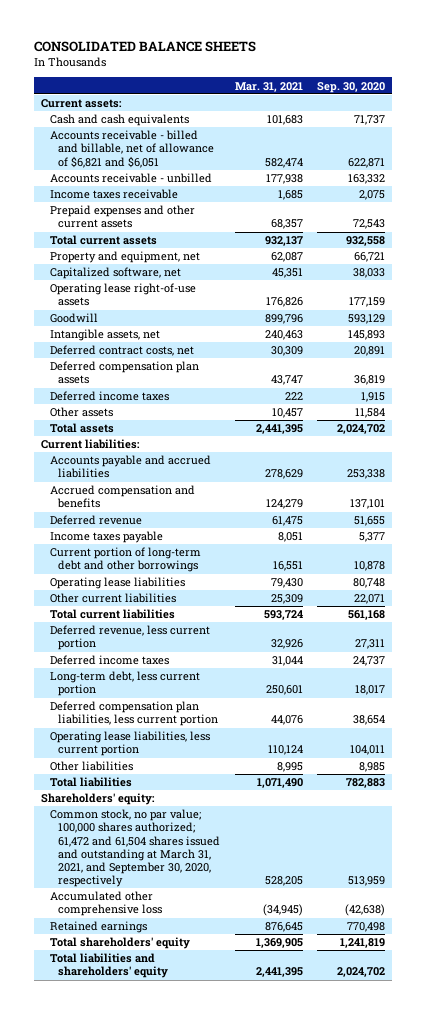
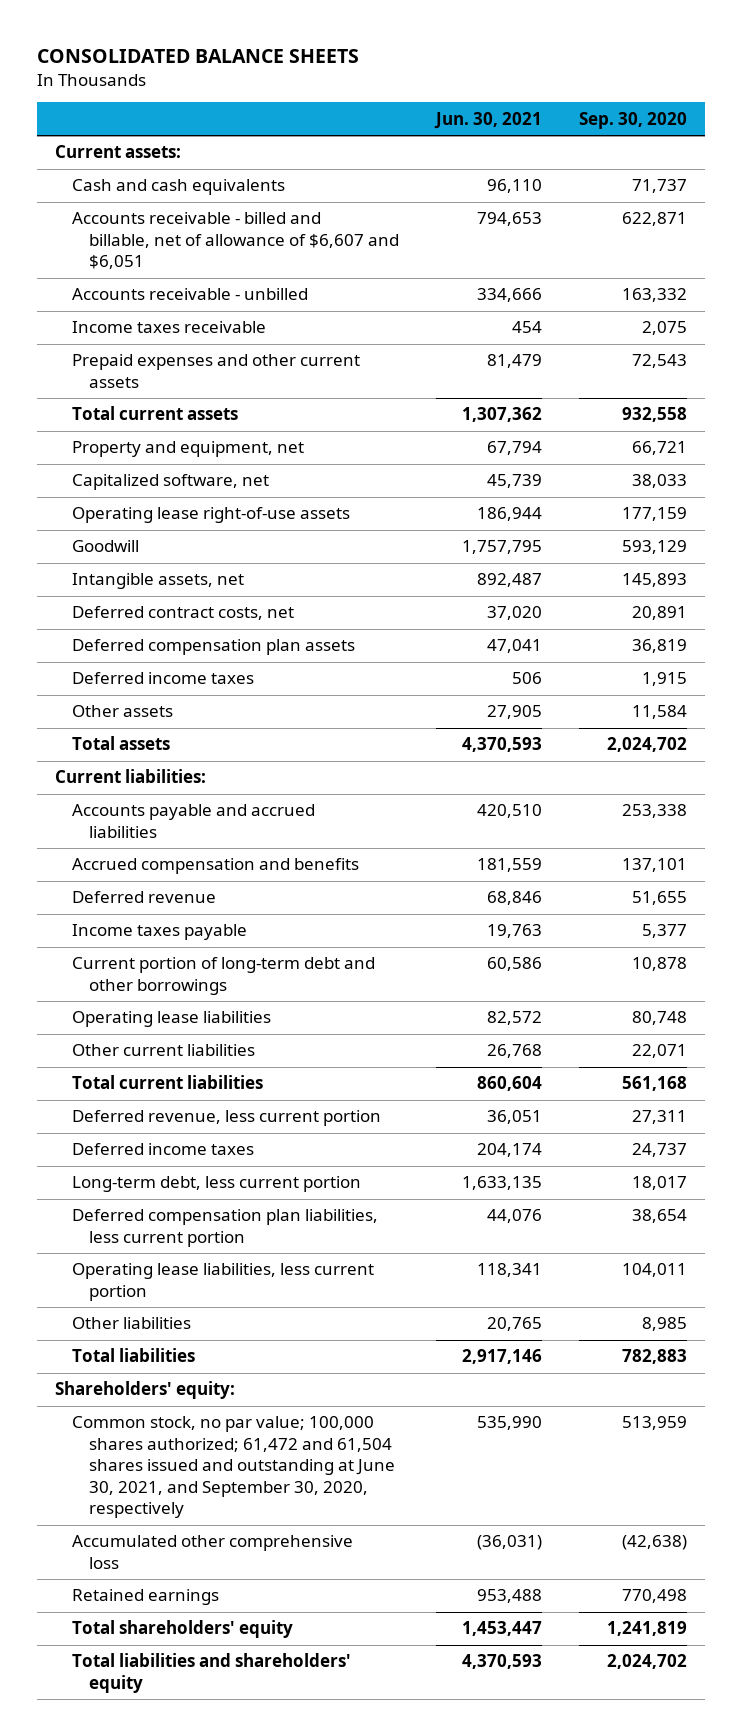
[234,81,303,92] Mar. 31, 2021 -> none
none -> [433,111,542,129] Jun. 30, 2021
[49,130,215,168] Accounts receivable - billed and billable, net of allowance of $6,821 and $6,051 -> [72,212,400,270] Accounts receivable - billed and billable, net of allowance of $6,607 and $6,051
[49,809,221,888] Common stock, no par value; 100,000 shares authorized; 61,472 and 61,504 shares issued and outstanding at March 31, 2021, and September 30, 2020, respectively -> [72,1416,396,1519] Common stock, no par value; 100,000 shares authorized; 61,472 and 61,504 shares issued and outstanding at June 30, 2021, and September 30, 2020, respectively

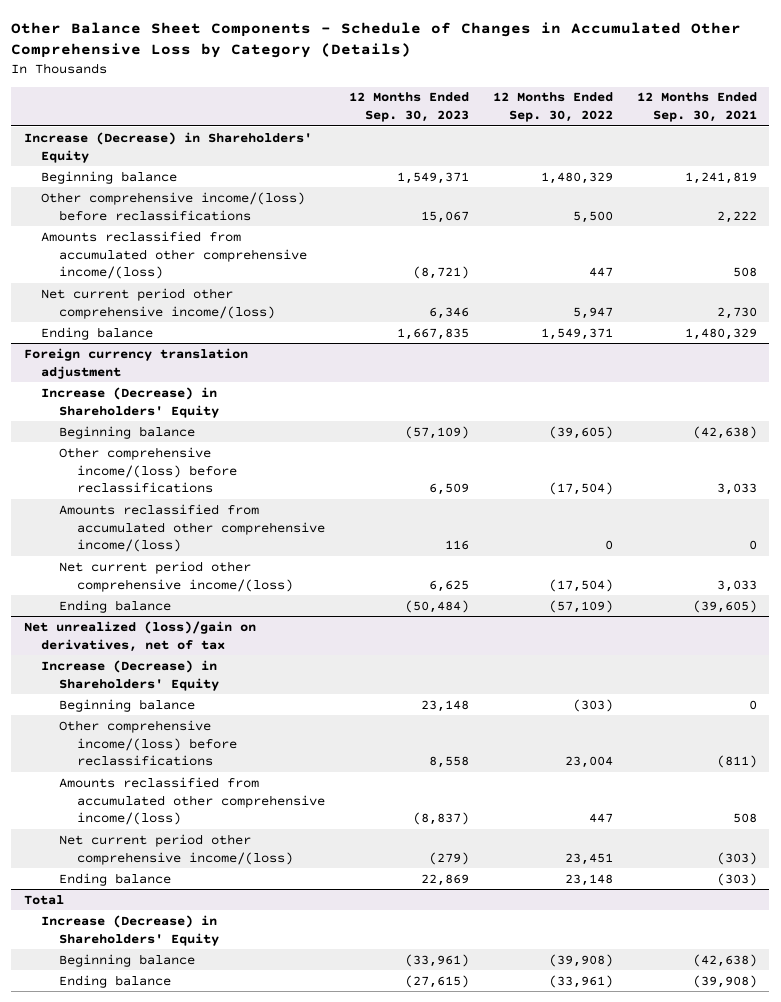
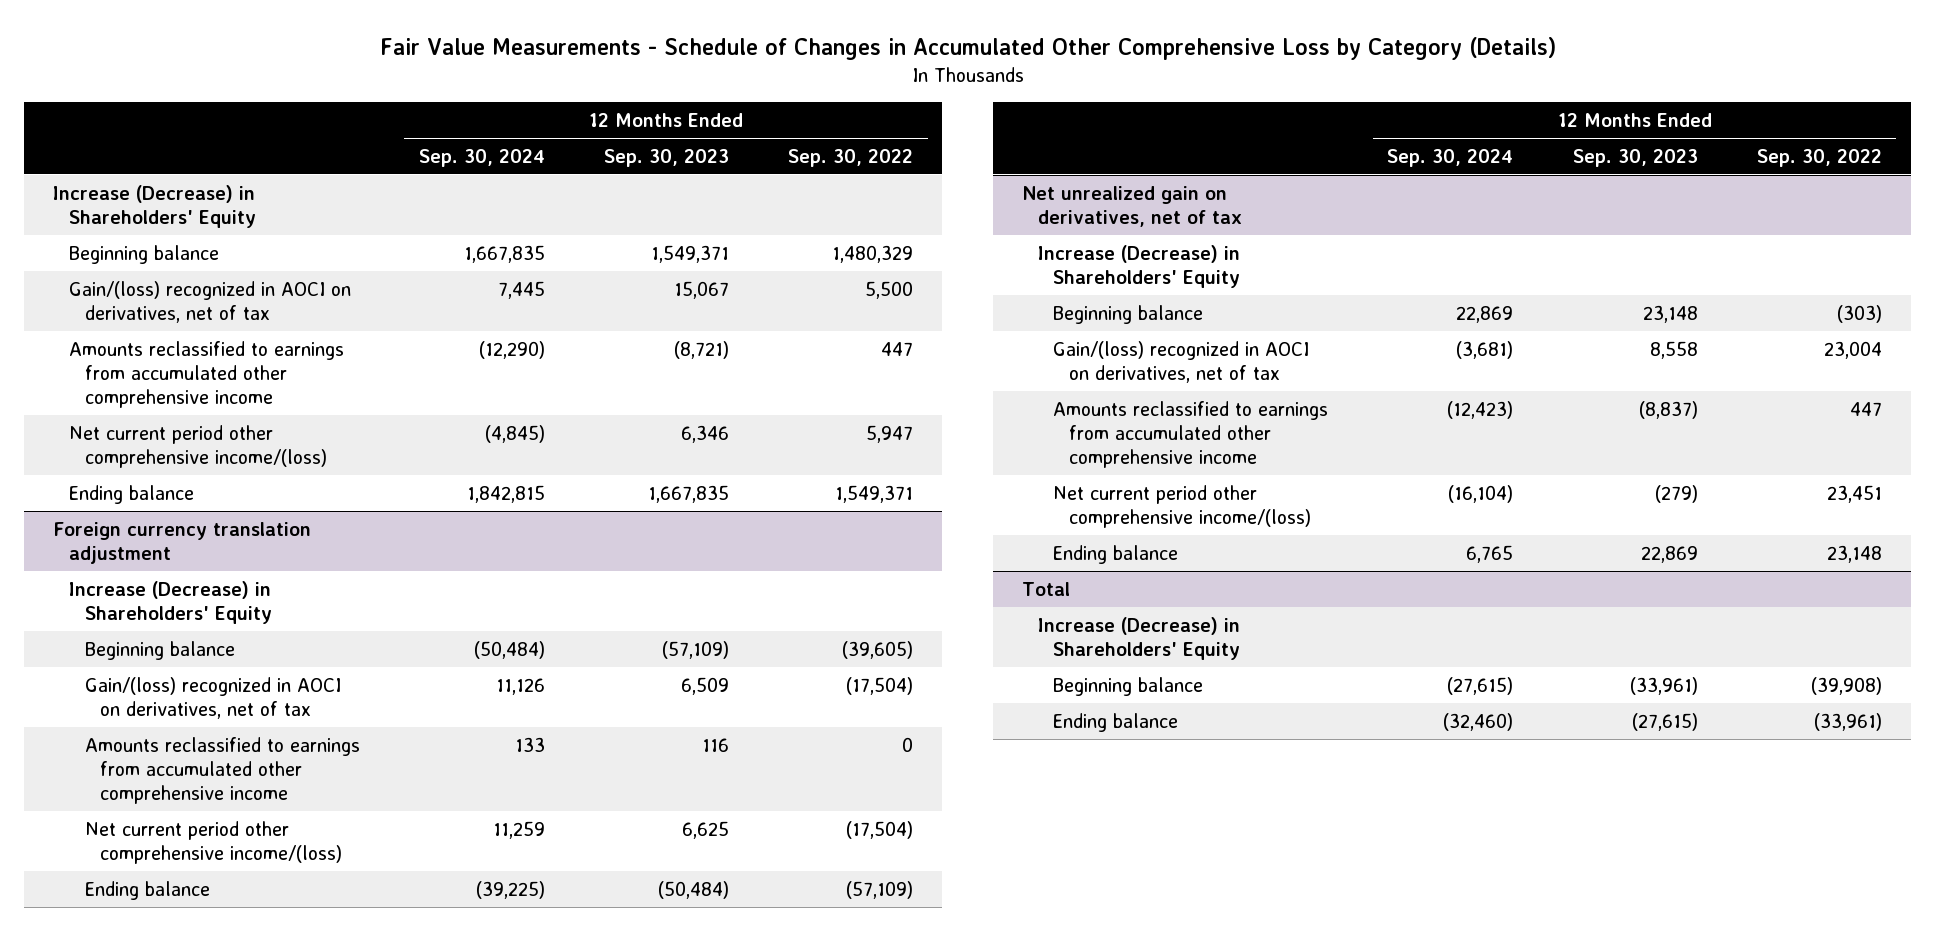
[11,21,742,59] Other Balance Sheet Components - Schedule of Changes in Accumulated Other Comprehensive Loss by Category (Details) -> [379,37,1556,61] Fair Value Measurements - Schedule of Changes in Accumulated Other Comprehensive Loss by Category (Details)
[637,92,758,123] 12 Months Ended Sep. 30, 2021 -> none
none -> [418,148,545,167] Sep. 30, 2024
[41,191,306,221] Other comprehensive income/(loss) before reclassifications -> [69,280,352,323] Gain/(loss) recognized in AOCI on derivatives, net of tax
[41,230,307,280] Amounts reclassified from accumulated other comprehensive income/(loss) -> [69,340,345,408] Amounts reclassified to earnings from accumulated other comprehensive income
[58,446,237,494] Other comprehensive income/(loss) before reclassifications -> [84,676,341,719] Gain/(loss) recognized in AOCI on derivatives, net of tax
[58,503,325,553] Amounts reclassified from accumulated other comprehensive income/(loss) -> [84,736,360,804] Amounts reclassified to earnings from accumulated other comprehensive income
[23,620,256,652] Net unrealized (loss)/gain on derivatives, net of tax -> [1022,185,1242,227] Net unrealized gain on derivatives, net of tax
[58,719,237,767] Other comprehensive income/(loss) before reclassifications -> [1053,340,1310,383] Gain/(loss) recognized in AOCI on derivatives, net of tax
[58,776,325,826] Amounts reclassified from accumulated other comprehensive income/(loss) -> [1053,400,1329,468] Amounts reclassified to earnings from accumulated other comprehensive income

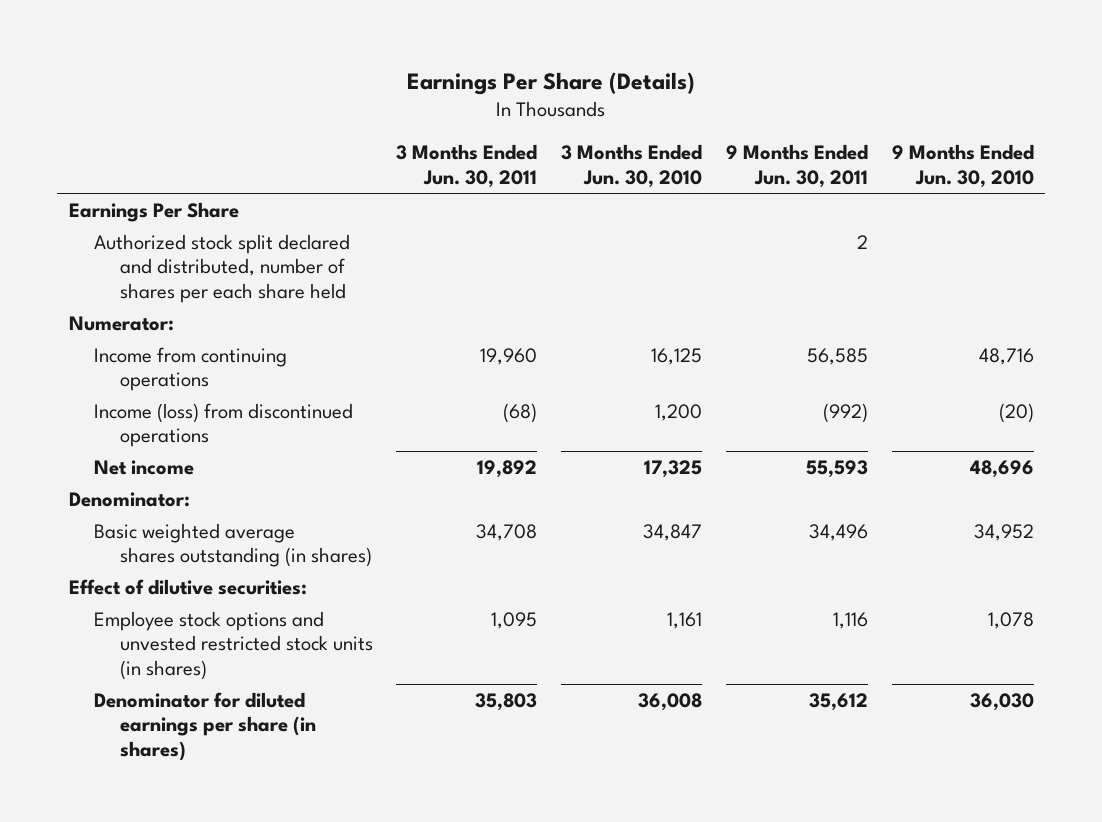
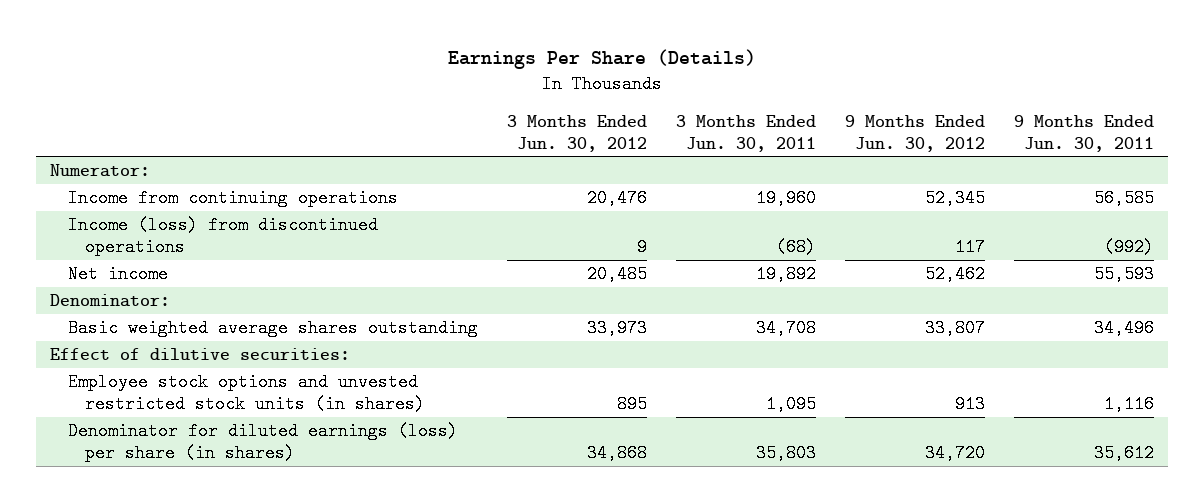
[561,144,703,189] 3 Months Ended Jun. 30, 2010 -> none
[891,144,1034,189] 9 Months Ended Jun. 30, 2010 -> none
none -> [506,114,647,152] 3 Months Ended Jun. 30, 2012
none -> [844,114,985,152] 9 Months Ended Jun. 30, 2012
[68,201,239,222] Earnings Per Share -> none
[94,233,351,303] Authorized stock split declared and distributed, number of shares per each share held -> none
[94,522,372,568] Basic weighted average shares outstanding (in shares) -> [67,318,478,337] Basic weighted average shares outstanding
[94,691,316,761] Denominator for diluted earnings per share (in shares) -> [67,421,458,462] Denominator for diluted earnings (loss) per share (in shares)

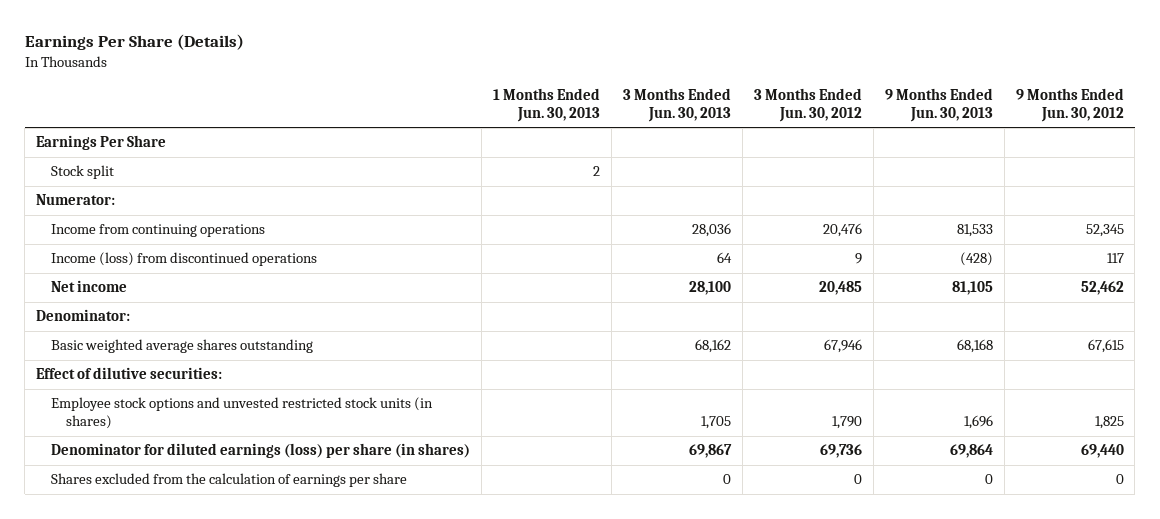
[675,114,816,152] 3 Months Ended Jun. 30, 2011 -> none
[1013,114,1154,152] 9 Months Ended Jun. 30, 2011 -> none
none -> [492,88,600,122] 1 Months Ended Jun. 30, 2013
none -> [622,88,731,122] 3 Months Ended Jun. 30, 2013
none -> [884,88,993,122] 9 Months Ended Jun. 30, 2013
none -> [36,135,167,151] Earnings Per Share
none -> [50,165,114,180] Stock split
[586,318,647,337] 33,973 -> [823,339,862,354] 67,946
[924,318,985,337] 33,807 -> [1087,339,1124,354] 67,615
[616,394,647,413] 895 -> [831,415,862,429] 1,790
[954,394,985,413] 913 -> [1094,415,1124,429] 1,825
[586,443,647,462] 34,868 -> [819,444,862,459] 69,736
[924,443,985,462] 34,720 -> [1080,444,1124,459] 69,440
none -> [50,473,407,488] Shares excluded from the calculation of earnings per share

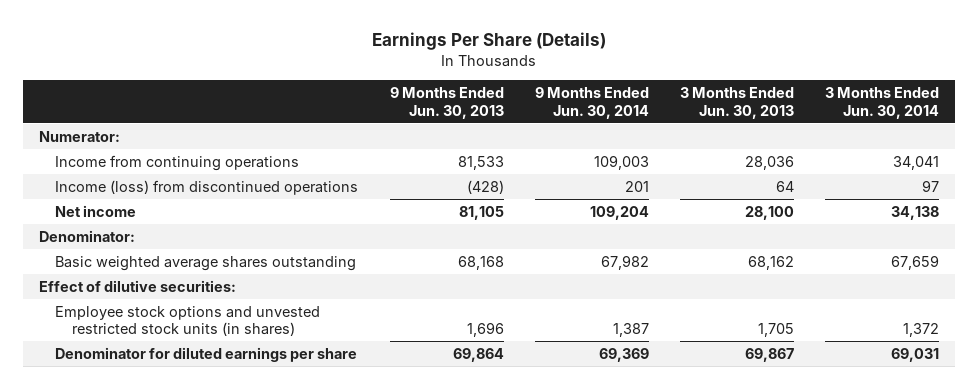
[492,88,600,122] 1 Months Ended Jun. 30, 2013 -> none
[753,88,862,122] 3 Months Ended Jun. 30, 2012 -> none
[1015,88,1124,122] 9 Months Ended Jun. 30, 2012 -> none
none -> [534,86,649,119] 9 Months Ended Jun. 30, 2014
none -> [825,86,940,119] 3 Months Ended Jun. 30, 2014
[36,135,167,151] Earnings Per Share -> none
[50,165,114,180] Stock split -> none
[50,473,407,488] Shares excluded from the calculation of earnings per share -> none
[50,443,470,459] Denominator for diluted earnings (loss) per share (in shares) -> [55,346,358,362] Denominator for diluted earnings per share

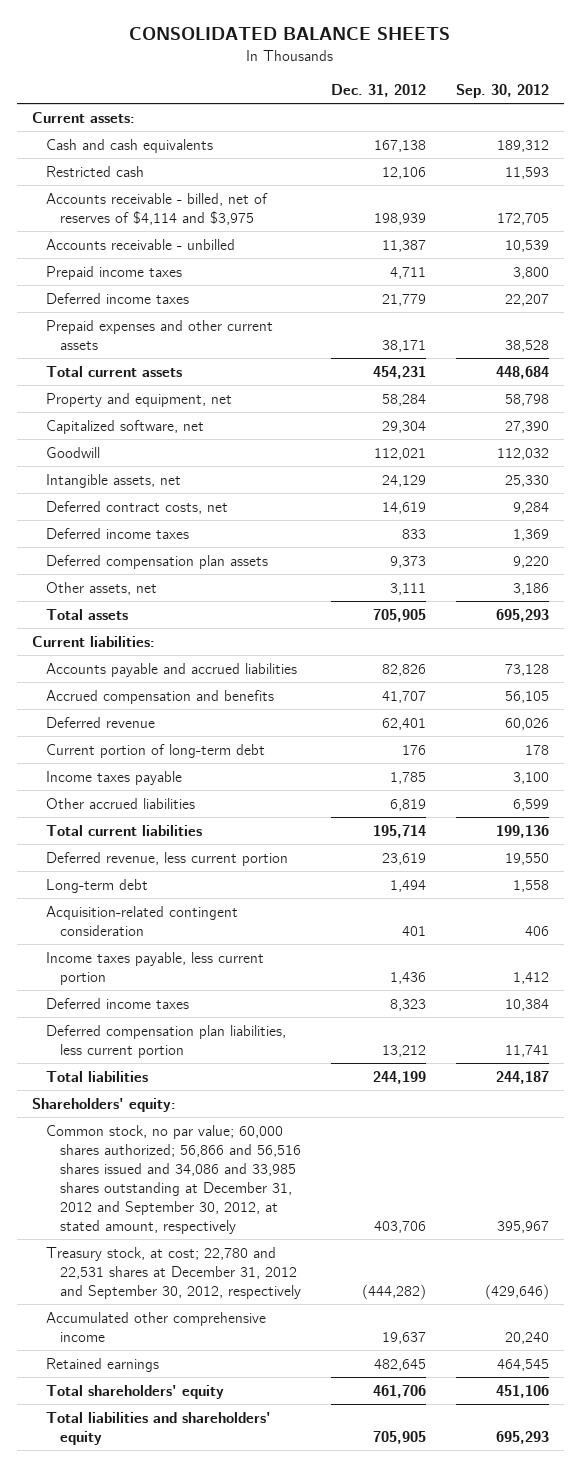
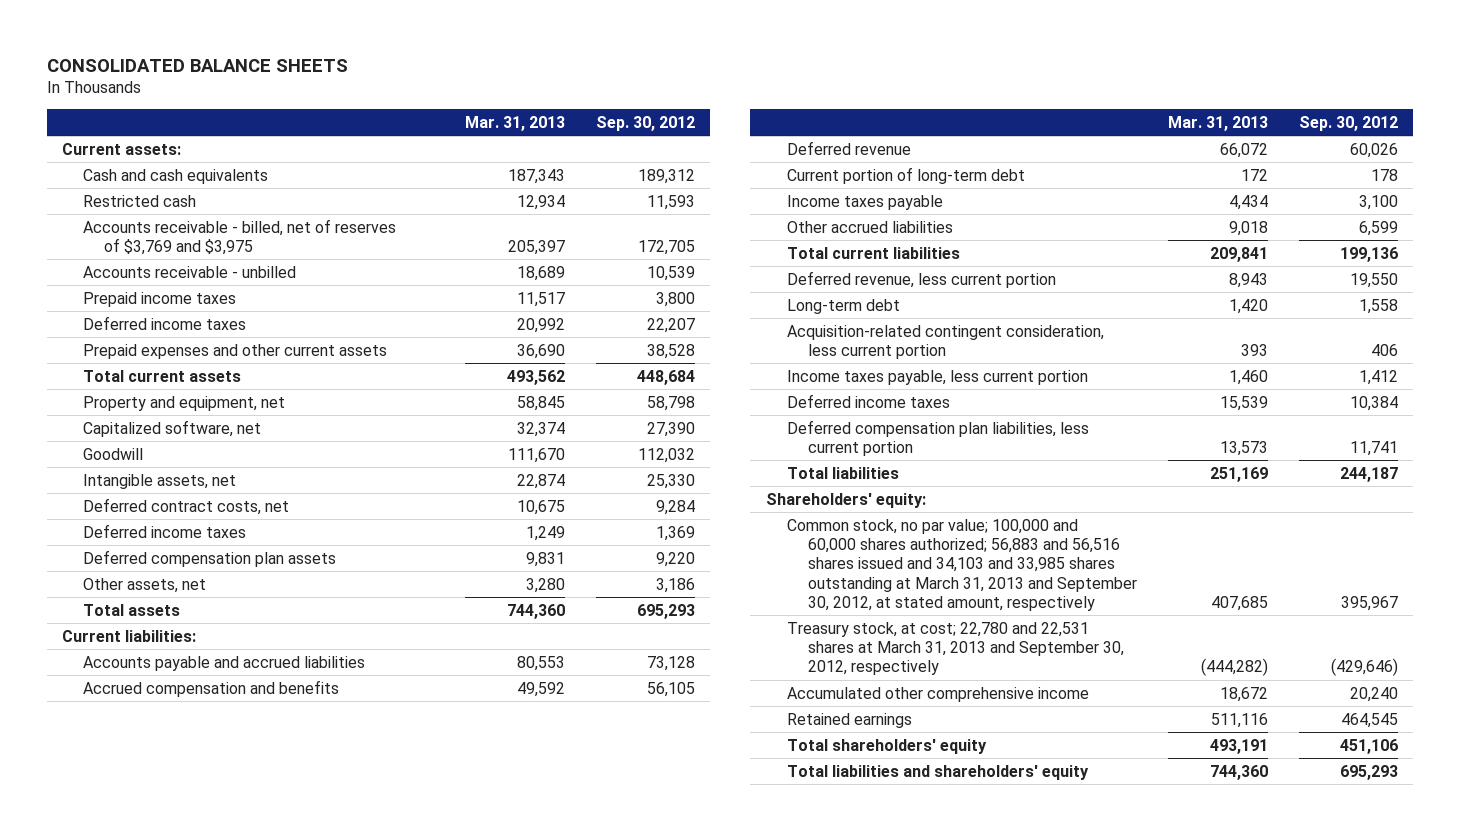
[331,83,427,97] Dec. 31, 2012 -> none
none -> [464,115,565,131] Mar. 31, 2013
[46,192,269,225] Accounts receivable - billed, net of reserves of $4,114 and $3,975 -> [83,218,397,255] Accounts receivable - billed, net of reserves of $3,769 and $3,975
[46,905,239,936] Acquisition-related contingent consideration -> [786,324,1104,359] Acquisition-related contingent consideration, less current portion
[46,1124,302,1234] Common stock, no par value; 60,000 shares authorized; 56,866 and 56,516 shares issued and 34,086 and 33,985 shares outstanding at December 31, 2012 and September 30, 2012, at stated amount, respectively -> [786,518,1137,611] Common stock, no par value; 100,000 and 60,000 shares authorized; 56,883 and 56,516 shares issued and 34,103 and 33,985 shares outstanding at March 31, 2013 and September 30, 2012, at stated amount, respectively
[46,1246,302,1299] Treasury stock, at cost; 22,780 and 22,531 shares at December 31, 2012 and September 30, 2012, respectively -> [786,621,1124,676] Treasury stock, at cost; 22,780 and 22,531 shares at March 31, 2013 and September 30, 2012, respectively

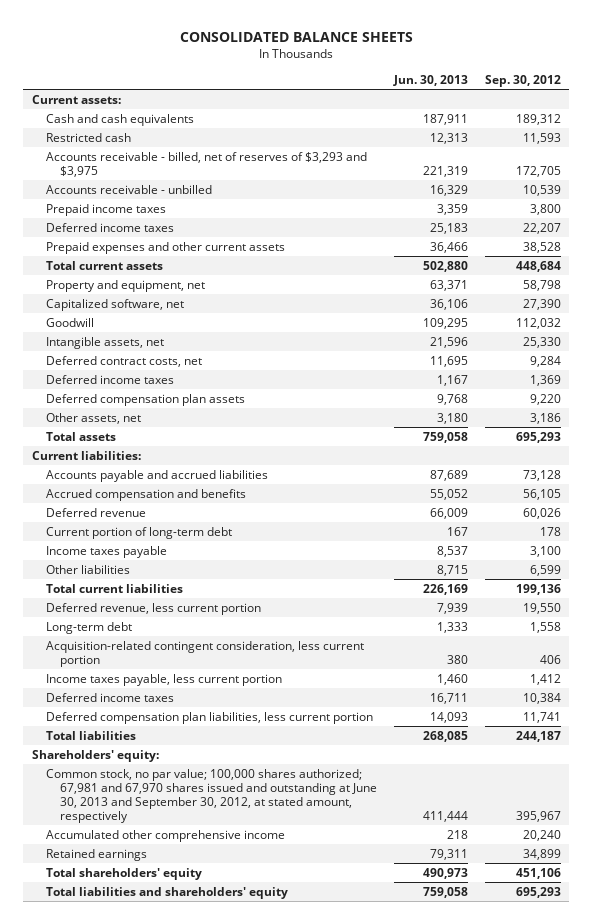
[464,115,565,131] Mar. 31, 2013 -> none
none -> [392,74,468,86] Jun. 30, 2013
[83,218,397,255] Accounts receivable - billed, net of reserves of $3,769 and $3,975 -> [45,151,367,177] Accounts receivable - billed, net of reserves of $3,293 and $3,975
[786,220,953,233] Other accrued liabilities -> [45,564,130,574] Other liabilities
[786,621,1124,676] Treasury stock, at cost; 22,780 and 22,531 shares at March 31, 2013 and September 30, 2012, respectively -> none
[786,518,1137,611] Common stock, no par value; 100,000 and 60,000 shares authorized; 56,883 and 56,516 shares issued and 34,103 and 33,985 shares outstanding at March 31, 2013 and September 30, 2012, at stated amount, respectively -> [45,768,377,823] Common stock, no par value; 100,000 shares authorized; 67,981 and 67,970 shares issued and outstanding at June 30, 2013 and September 30, 2012, at stated amount, respectively
[1340,712,1398,728] 464,545 -> [522,848,561,860] 34,899

